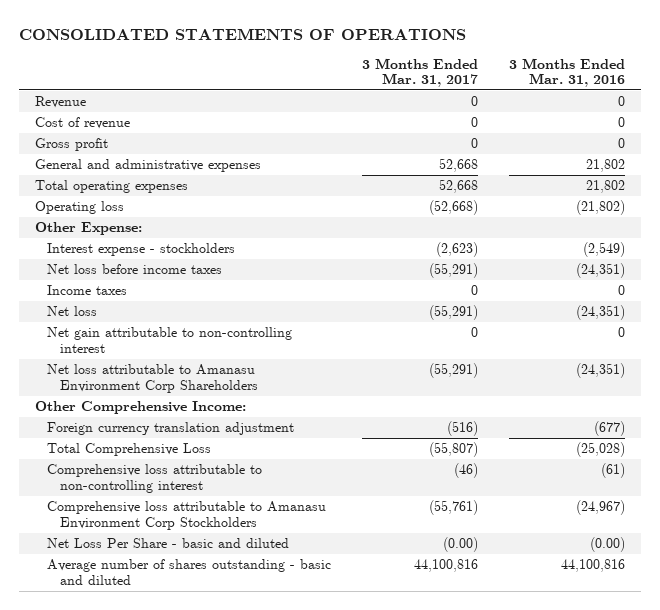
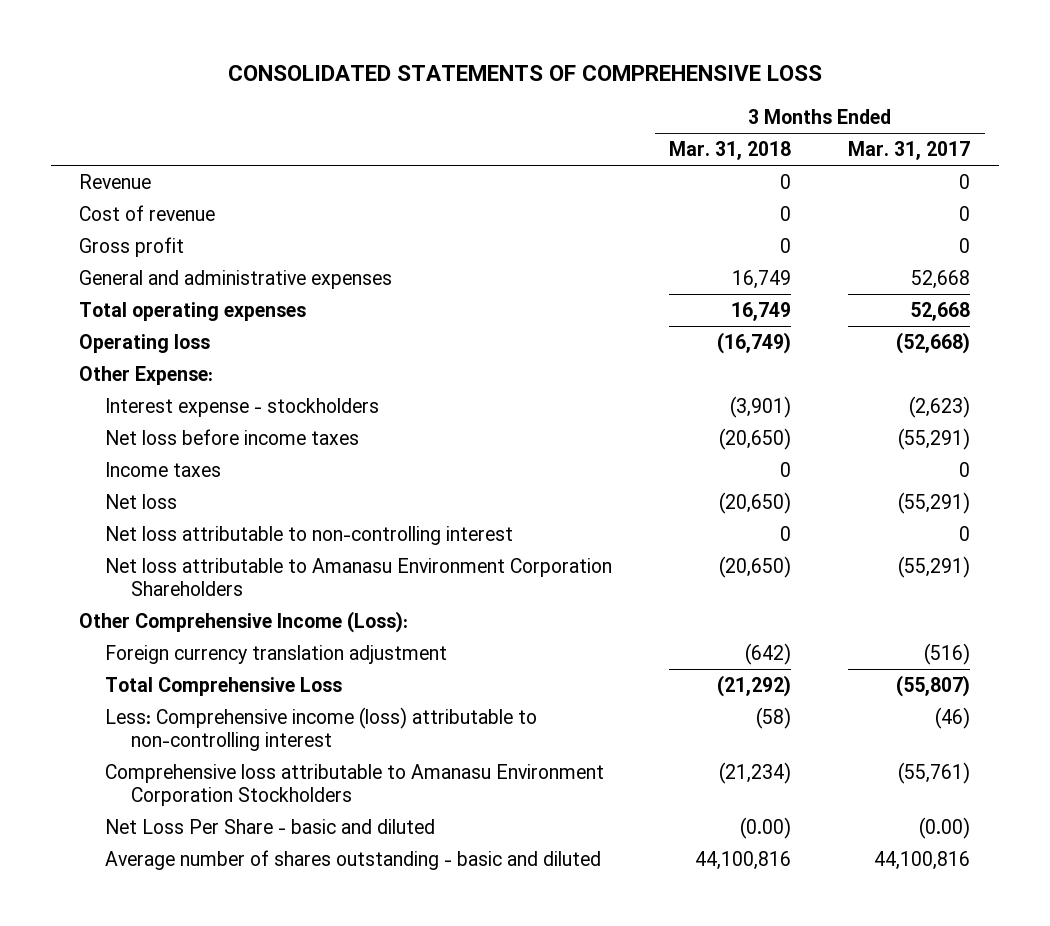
[19,28,467,41] CONSOLIDATED STATEMENTS OF OPERATIONS -> [227,65,822,82] CONSOLIDATED STATEMENTS OF COMPREHENSIVE LOSS
[509,57,626,88] 3 Months Ended Mar. 31, 2016 -> none
none -> [669,140,792,160] Mar. 31, 2018
[47,327,293,353] Net gain attributable to non-controlling interest -> [105,525,514,545] Net loss attributable to non-controlling interest
[47,364,259,393] Net loss attributable to Amanasu Environment Corp Shareholders -> [105,557,613,596] Net loss attributable to Amanasu Environment Corporation Shareholders
[34,401,246,415] Other Comprehensive Income: -> [79,610,409,633] Other Comprehensive Income (Loss):
[47,464,263,493] Comprehensive loss attributable to non-controlling interest -> [105,706,538,751] Less: Comprehensive income (loss) attributable to non-controlling interest
[47,501,327,530] Comprehensive loss attributable to Amanasu Environment Corp Stockholders -> [105,763,605,806] Comprehensive loss attributable to Amanasu Environment Corporation Stockholders

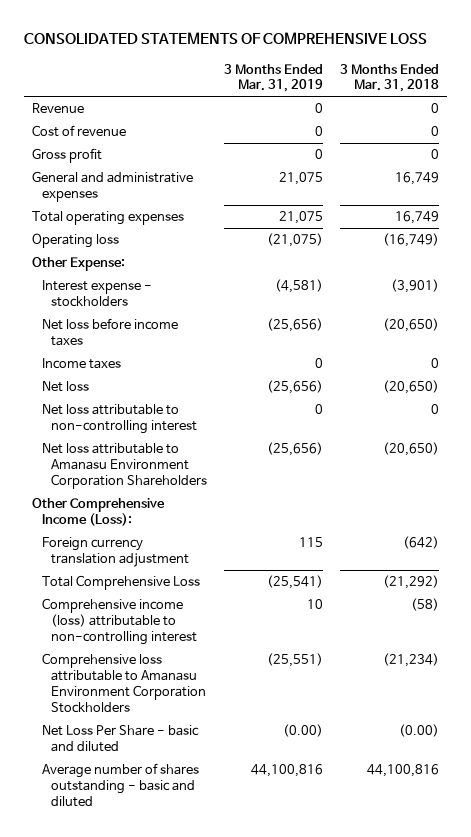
[848,140,971,160] Mar. 31, 2017 -> none
none -> [224,63,324,93] 3 Months Ended Mar. 31, 2019
[105,706,538,751] Less: Comprehensive income (loss) attributable to non-controlling interest -> [41,598,198,646] Comprehensive income (loss) attributable to non-controlling interest

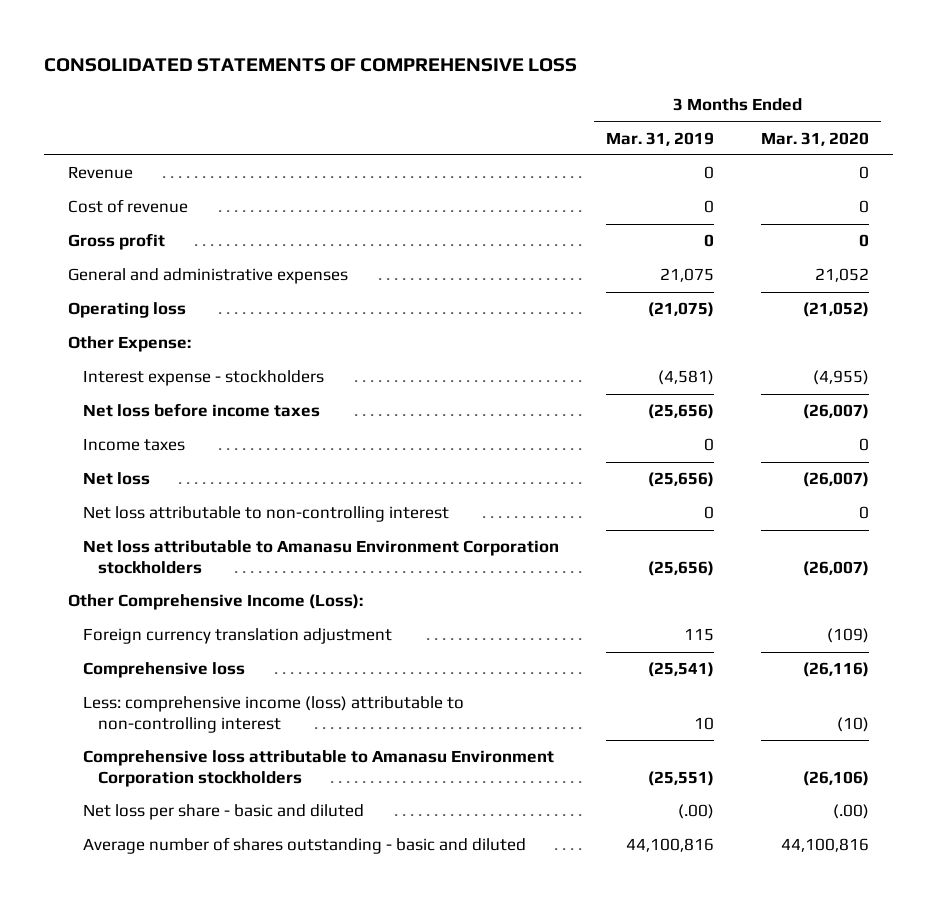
[339,63,439,93] 3 Months Ended Mar. 31, 2018 -> none
none -> [761,131,870,146] Mar. 31, 2020
[32,211,185,226] Total operating expenses -> none
[41,443,208,490] Net loss attributable to Amanasu Environment Corporation Shareholders -> [82,540,559,574] Net loss attributable to Amanasu Environment Corporation stockholders
[41,575,200,591] Total Comprehensive Loss -> [82,662,245,679] Comprehensive loss
[41,598,198,646] Comprehensive income (loss) attributable to non-controlling interest -> [82,696,464,733] Less: comprehensive income (loss) attributable to non-controlling interest
[41,653,207,714] Comprehensive loss attributable to Amanasu Environment Corporation Stockholders -> [82,750,554,787] Comprehensive loss attributable to Amanasu Environment Corporation stockholders
[41,725,199,753] Net Loss Per Share - basic and diluted -> [82,804,364,821] Net loss per share - basic and diluted
[283,724,324,738] (0.00) -> [678,804,715,820] (.00)

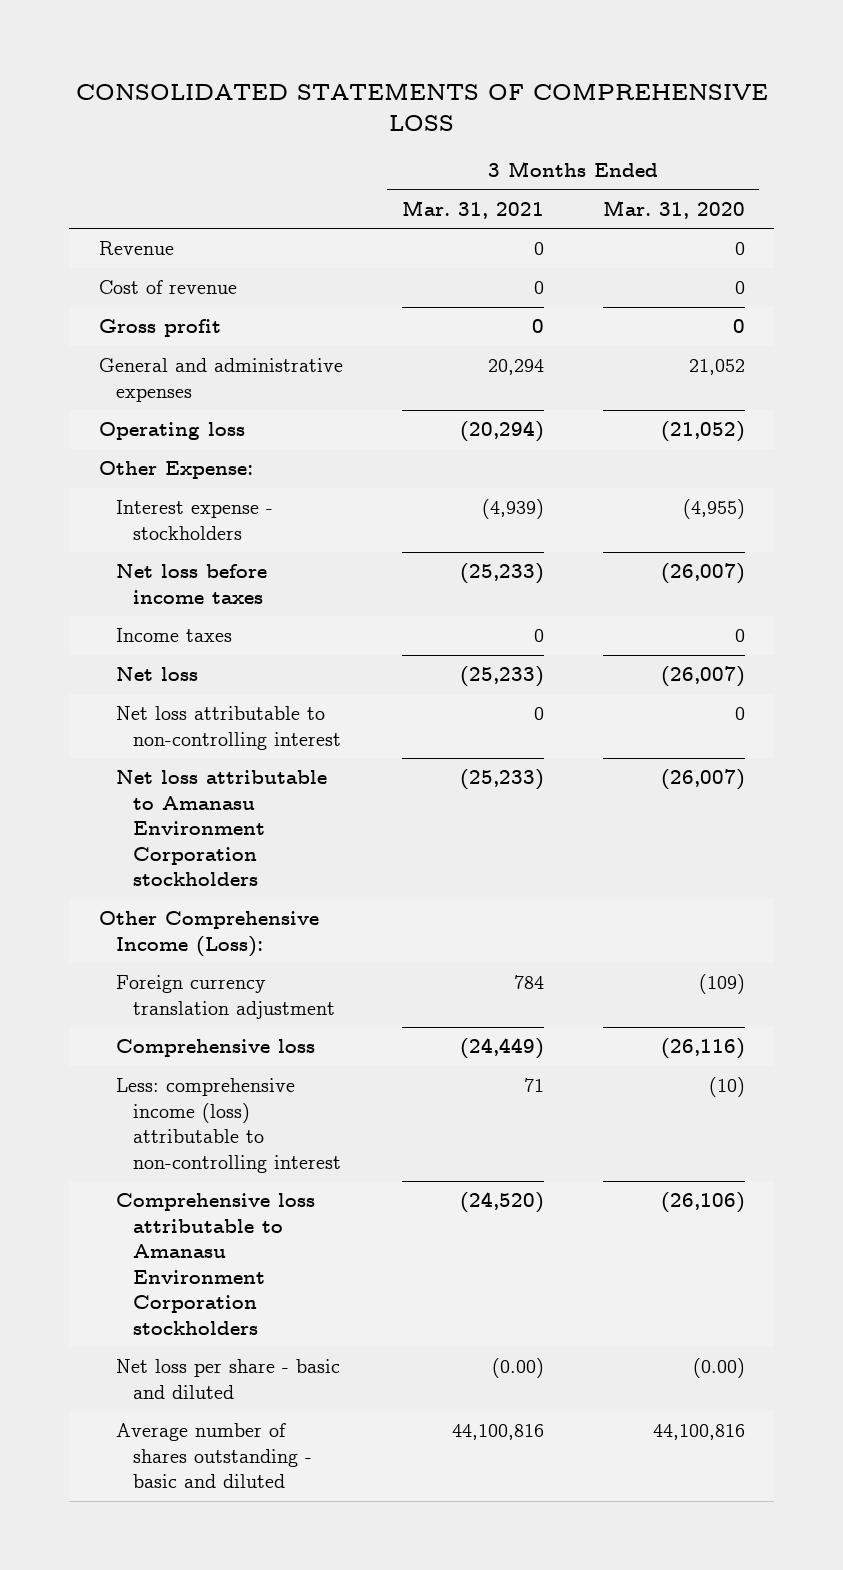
[606,131,715,146] Mar. 31, 2019 -> none
none -> [401,199,544,219] Mar. 31, 2021
[833,804,870,820] (.00) -> [692,1358,745,1379] (0.00)

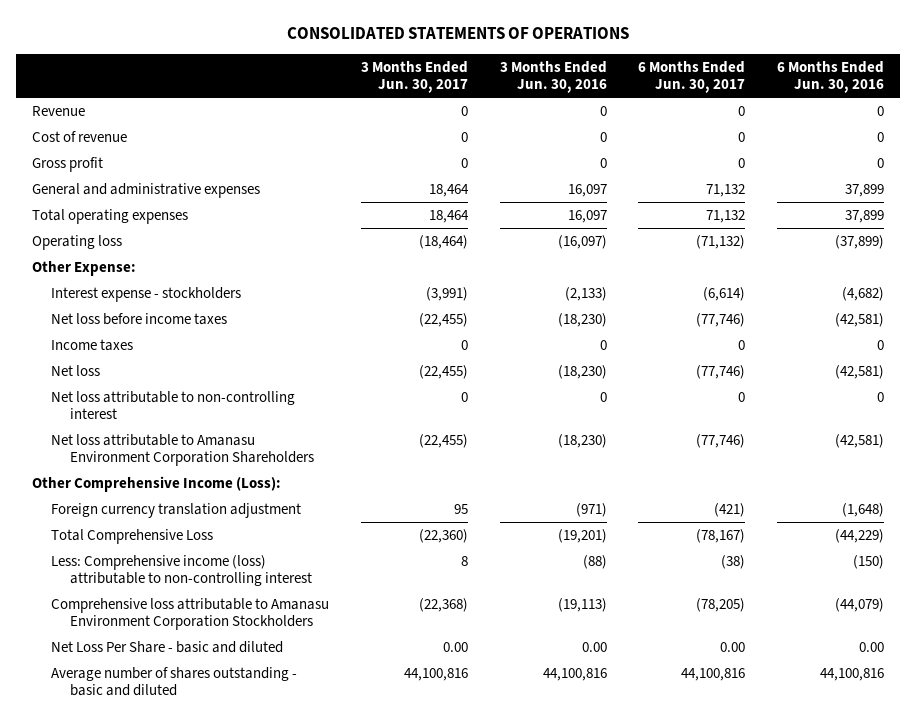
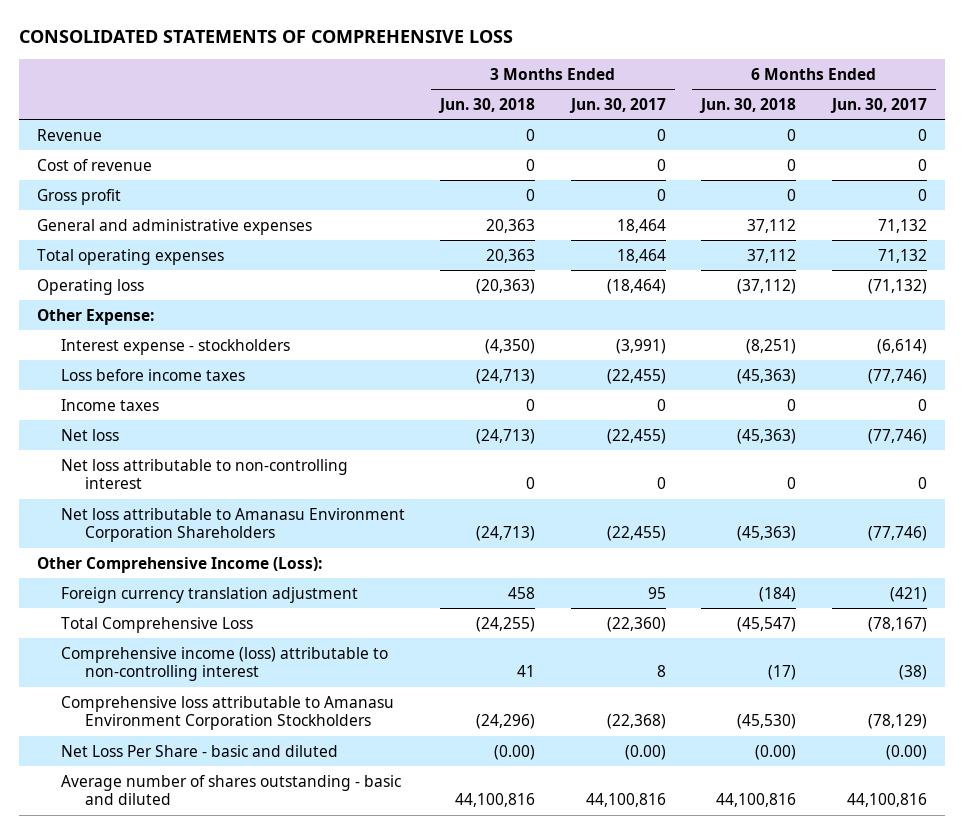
[287,27,630,40] CONSOLIDATED STATEMENTS OF OPERATIONS -> [19,30,514,44] CONSOLIDATED STATEMENTS OF COMPREHENSIVE LOSS
[499,60,607,94] 3 Months Ended Jun. 30, 2016 -> none
[776,60,884,94] 6 Months Ended Jun. 30, 2016 -> none
none -> [438,97,536,113] Jun. 30, 2018
none -> [699,97,797,113] Jun. 30, 2018
[51,312,228,325] Net loss before income taxes -> [60,368,245,381] Loss before income taxes
[51,554,313,587] Less: Comprehensive income (loss) attributable to non-controlling interest -> [60,646,388,682] Comprehensive income (loss) attributable to non-controlling interest
[696,597,746,612] (78,205) -> [867,714,927,730] (78,129)
[442,641,468,652] 0.00 -> [624,744,666,760] (0.00)
[720,641,746,652] 0.00 -> [885,744,927,760] (0.00)

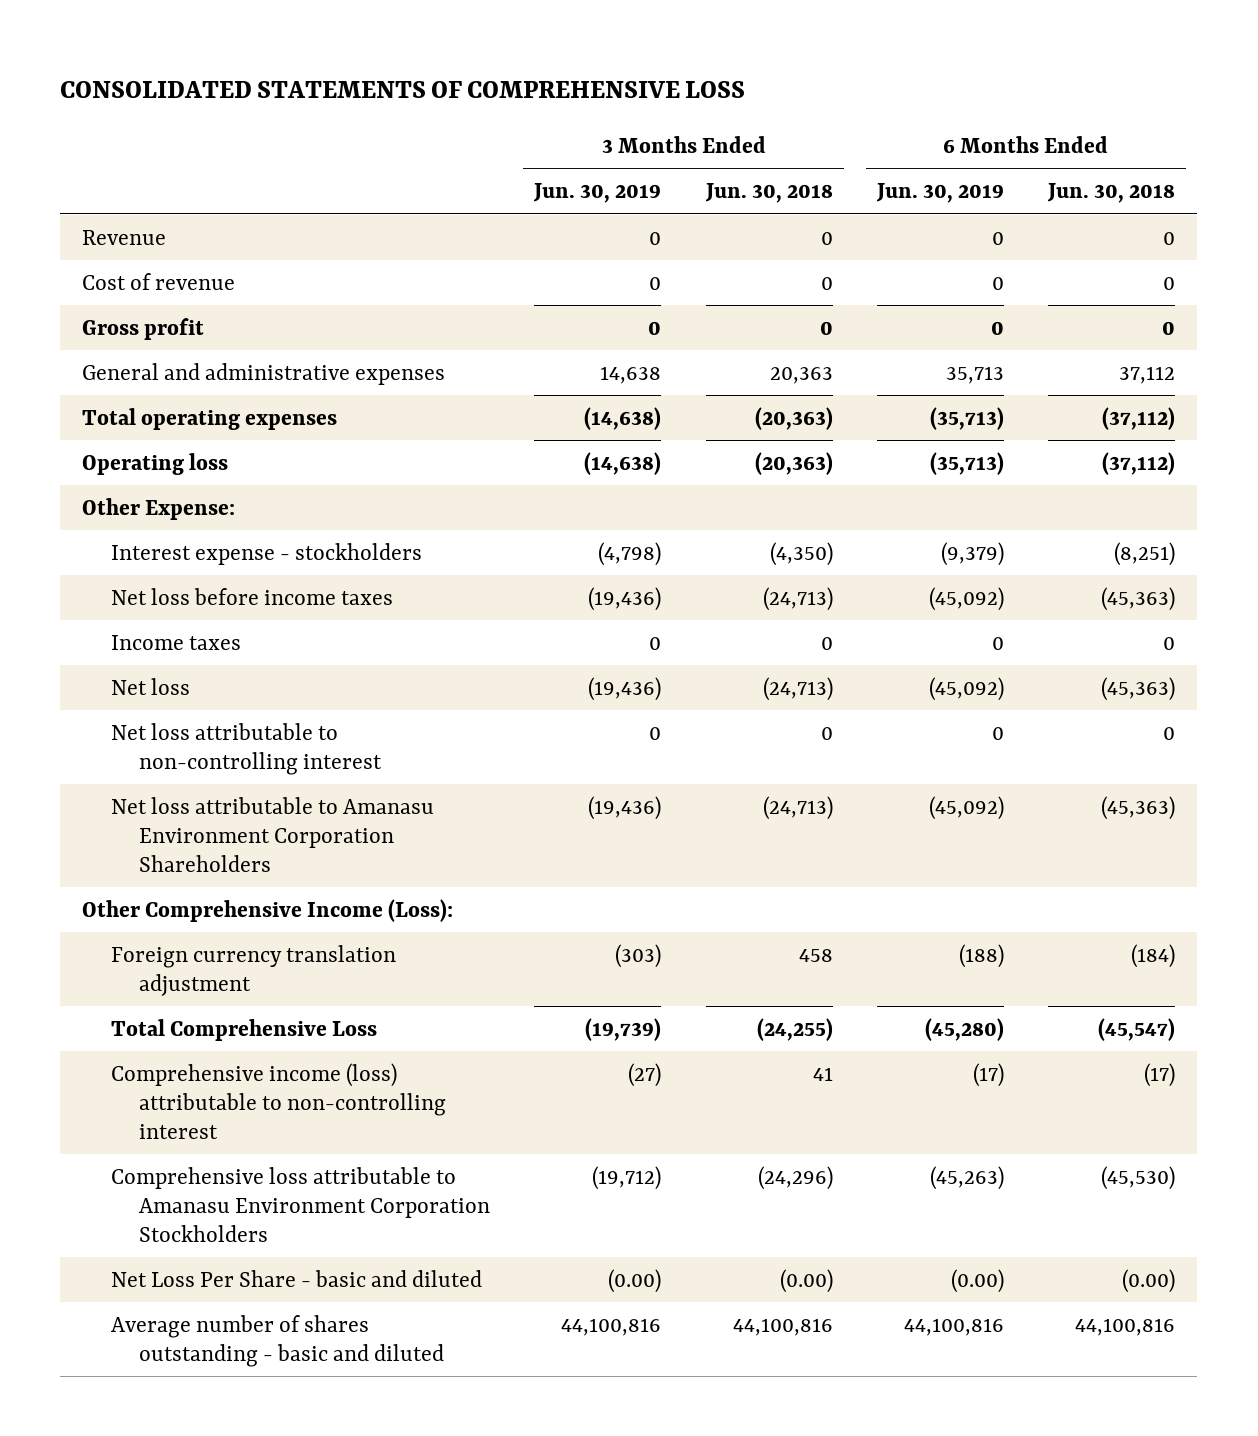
[568,97,666,113] Jun. 30, 2017 -> none
[829,97,927,113] Jun. 30, 2017 -> none
none -> [533,183,662,204] Jun. 30, 2019
none -> [875,183,1004,204] Jun. 30, 2019
[486,248,536,263] 20,363 -> [754,406,833,430] (20,363)
[747,248,797,263] 37,112 -> [1102,406,1176,430] (37,112)
[60,368,245,381] Loss before income taxes -> [110,587,393,605] Net loss before income taxes

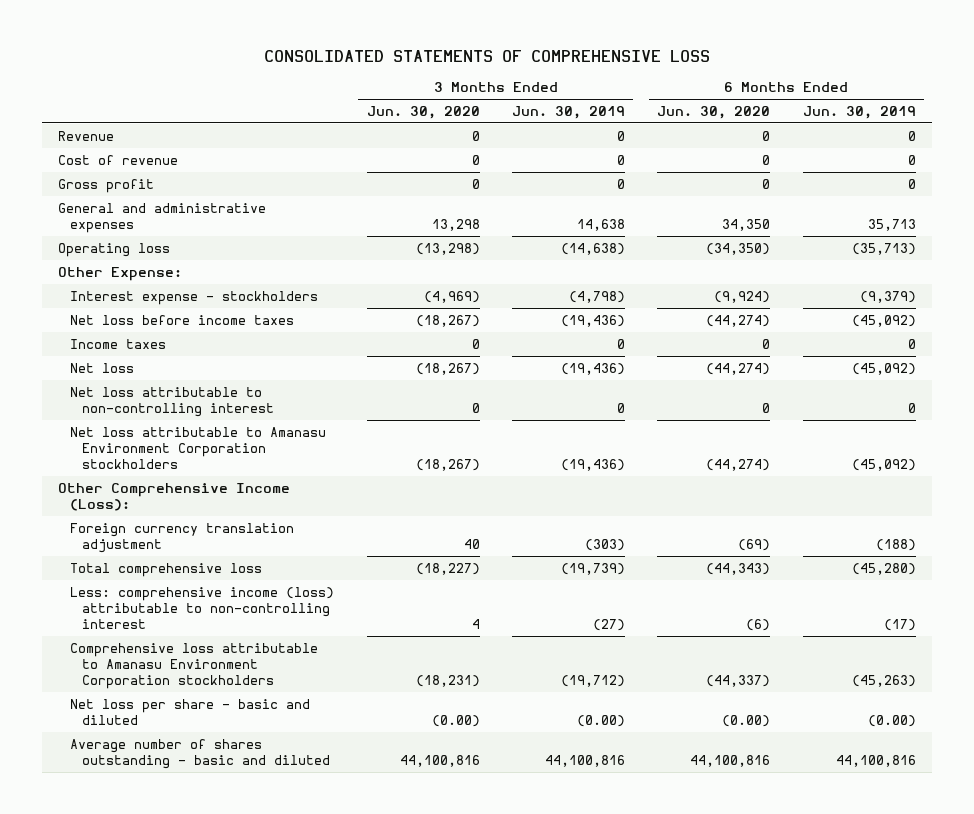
[704,183,833,204] Jun. 30, 2018 -> none
[1047,183,1176,204] Jun. 30, 2018 -> none
none -> [366,105,480,119] Jun. 30, 2020
none -> [657,105,771,119] Jun. 30, 2020
[82,407,338,430] Total operating expenses -> none
[110,796,434,872] Net loss attributable to Amanasu Environment Corporation Shareholders -> [70,426,327,469] Net loss attributable to Amanasu Environment Corporation stockholders
[110,1018,377,1041] Total Comprehensive Loss -> [70,562,263,577] Total comprehensive loss
[110,1062,447,1139] Comprehensive income (loss) attributable to non-controlling interest -> [70,586,335,629] Less: comprehensive income (loss) attributable to non-controlling interest
[110,1166,491,1242] Comprehensive loss attributable to Amanasu Environment Corporation Stockholders -> [70,642,319,689] Comprehensive loss attributable to Amanasu Environment Corporation stockholders
[110,1269,482,1287] Net Loss Per Share - basic and diluted -> [70,698,311,725] Net loss per share - basic and diluted

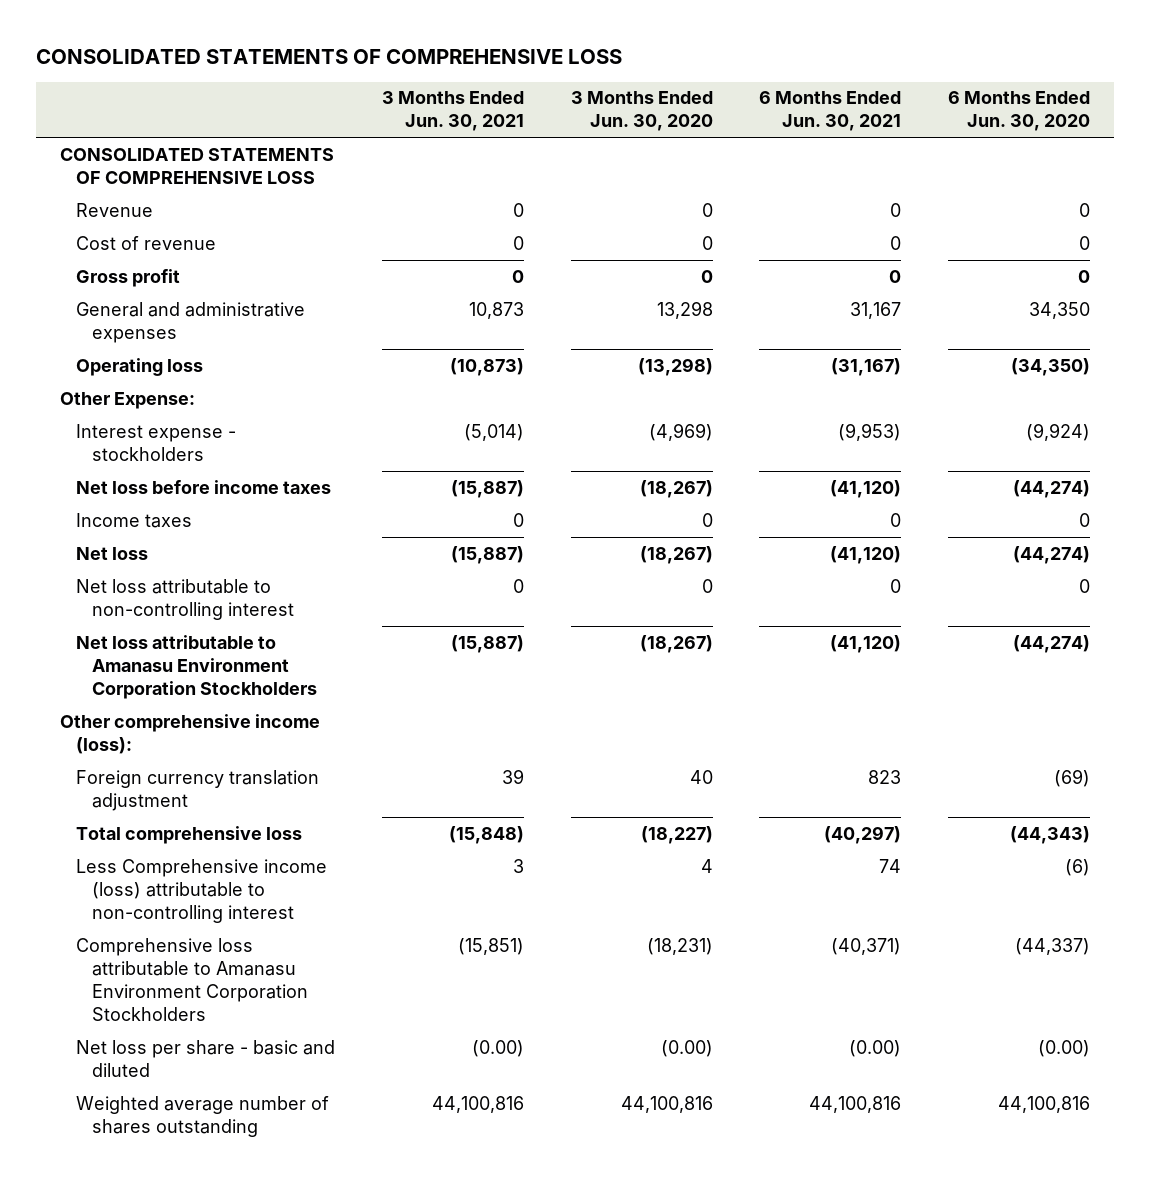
[511,105,625,119] Jun. 30, 2019 -> none
[802,105,916,119] Jun. 30, 2019 -> none
none -> [381,91,524,132] 3 Months Ended Jun. 30, 2021
none -> [759,91,902,132] 6 Months Ended Jun. 30, 2021
none -> [59,147,334,184] CONSOLIDATED STATEMENTS OF COMPREHENSIVE LOSS
[70,426,327,469] Net loss attributable to Amanasu Environment Corporation stockholders -> [75,634,318,699] Net loss attributable to Amanasu Environment Corporation Stockholders
[58,482,291,511] Other Comprehensive Income (Loss): -> [59,713,320,754] Other comprehensive income (loss):
[70,586,335,629] Less: comprehensive income (loss) attributable to non-controlling interest -> [75,858,327,923] Less Comprehensive income (loss) attributable to non-controlling interest
[70,642,319,689] Comprehensive loss attributable to Amanasu Environment Corporation stockholders -> [75,937,309,1021] Comprehensive loss attributable to Amanasu Environment Corporation Stockholders
[70,738,330,769] Average number of shares outstanding - basic and diluted -> [75,1095,329,1137] Weighted average number of shares outstanding

